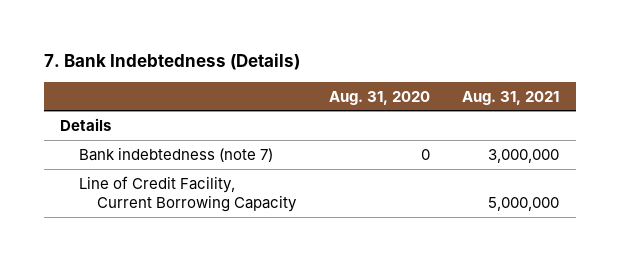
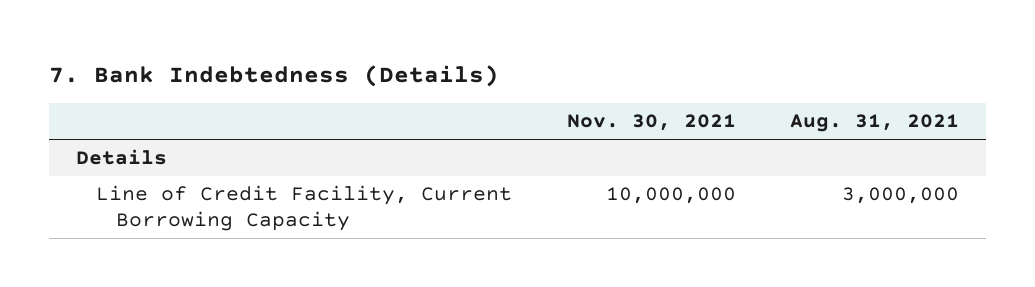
[328,90,430,105] Aug. 31, 2020 -> none
none -> [566,114,736,132] Nov. 30, 2021
[78,146,273,162] Bank indebtedness (note 7) -> none
[488,196,560,211] 5,000,000 -> [842,187,960,205] 3,000,000

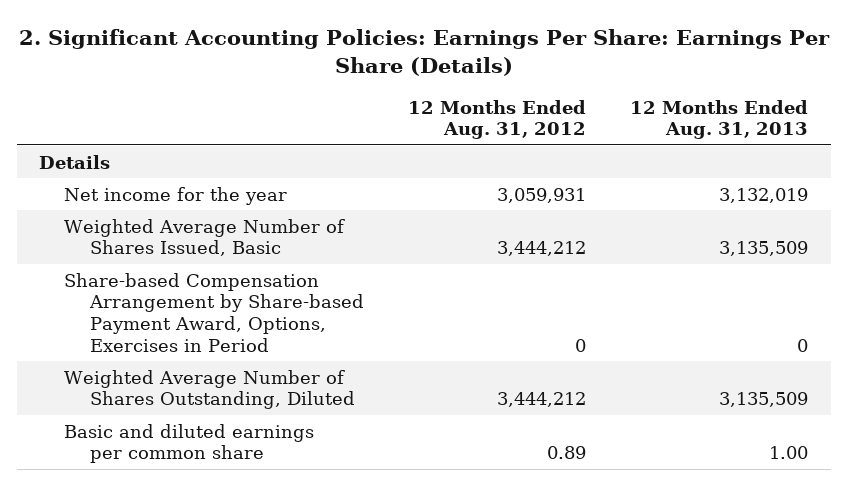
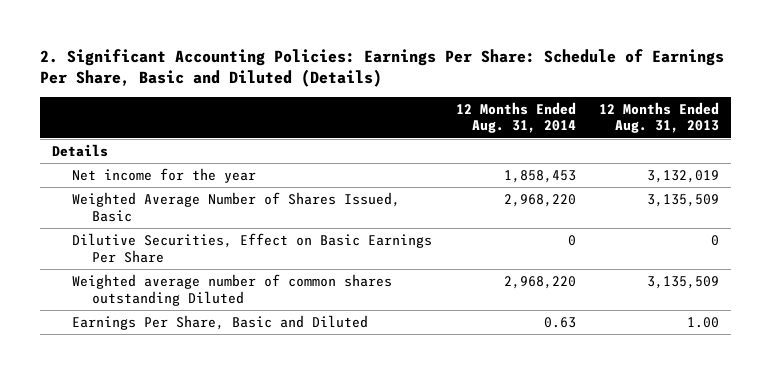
[18,28,830,76] 2. Significant Accounting Policies: Earnings Per Share: Earnings Per Share (Details) -> [40,48,725,87] 2. Significant Accounting Policies: Earnings Per Share: Schedule of Earnings Per Share, Basic and Diluted (Details)
[408,99,587,140] 12 Months Ended Aug. 31, 2012 -> none
none -> [455,101,576,134] 12 Months Ended Aug. 31, 2014
[64,272,365,352] Share-based Compensation Arrangement by Share-based Payment Award, Options, Exercises in Period -> none
none -> [71,232,432,263] Dilutive Securities, Effect on Basic Earnings Per Share
[64,369,356,410] Weighted Average Number of Shares Outstanding, Diluted -> [71,273,392,306] Weighted average number of common shares outstanding Diluted
[64,423,315,464] Basic and diluted earnings per common share -> [71,314,368,330] Earnings Per Share, Basic and Diluted

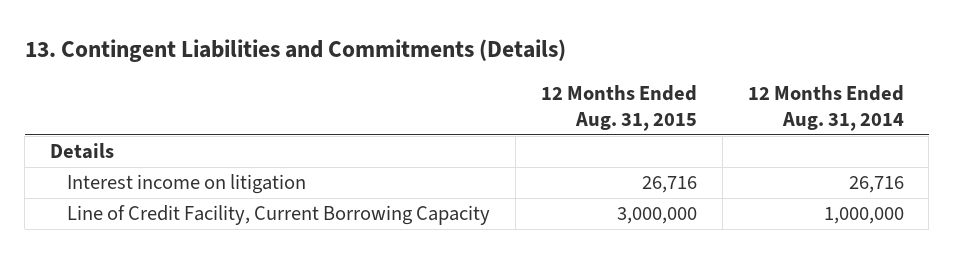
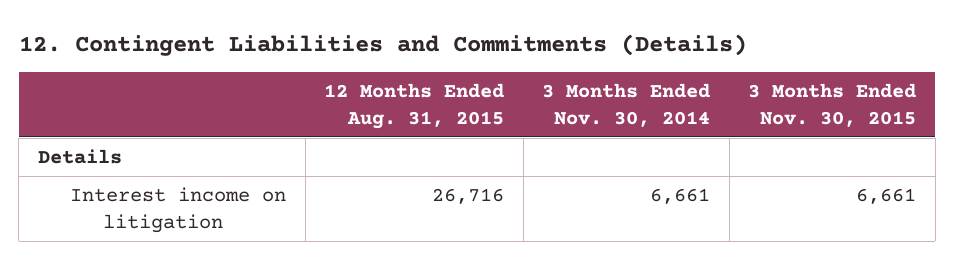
[24,38,566,62] 13. Contingent Liabilities and Commitments (Details) -> [18,34,747,57] 12. Contingent Liabilities and Commitments (Details)
[747,84,904,131] 12 Months Ended Aug. 31, 2014 -> none
none -> [542,82,711,127] 3 Months Ended Nov. 30, 2014
none -> [748,82,917,127] 3 Months Ended Nov. 30, 2015
[66,205,490,226] Line of Credit Facility, Current Borrowing Capacity -> none

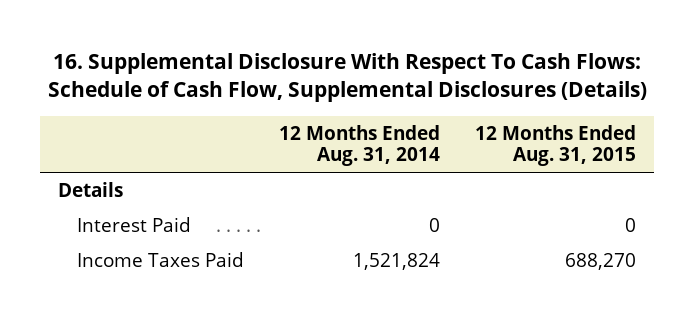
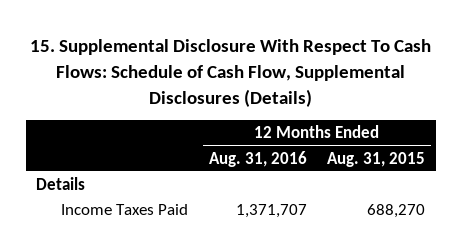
[48,52,648,103] 16. Supplemental Disclosure With Respect To Cash Flows: Schedule of Cash Flow, Supplemental Disclosures (Details) -> [29,38,431,107] 15. Supplemental Disclosure With Respect To Cash Flows: Schedule of Cash Flow, Supplemental Disclosures (Details)
[278,124,440,167] 12 Months Ended Aug. 31, 2014 -> none
none -> [208,150,307,167] Aug. 31, 2016
[76,216,191,232] Interest Paid -> none

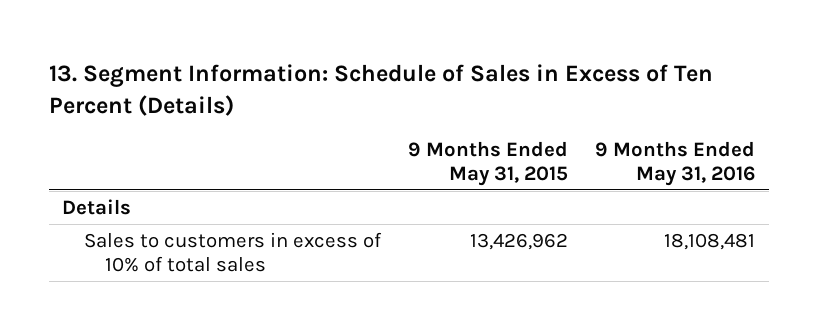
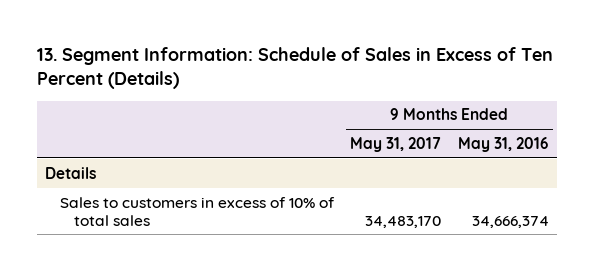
[407,140,568,186] 9 Months Ended May 31, 2015 -> none
none -> [350,136,442,152] May 31, 2017
[663,232,755,250] 18,108,481 -> [471,215,549,228] 34,666,374

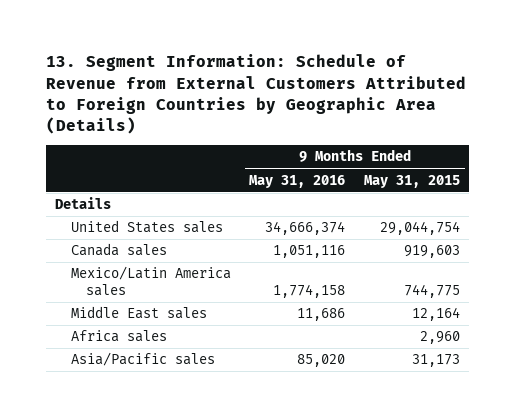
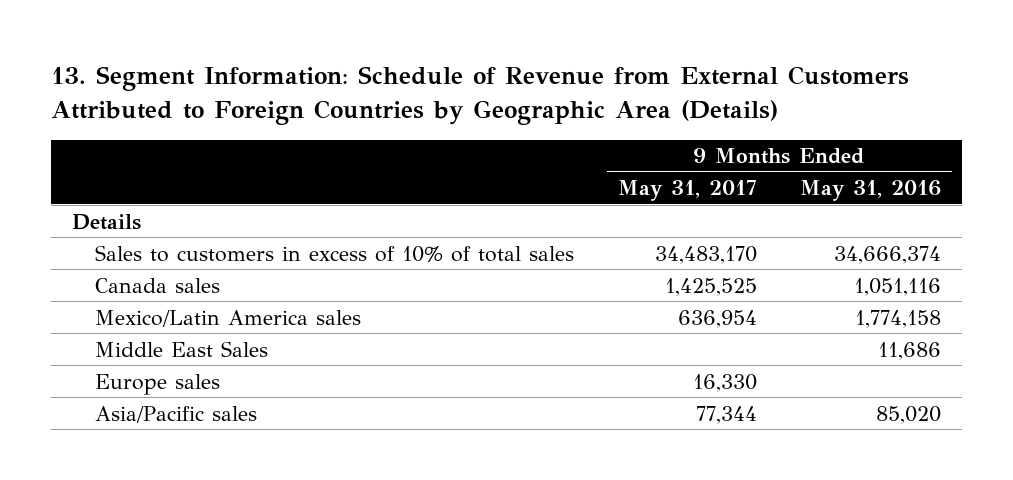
[363,174,460,188] May 31, 2015 -> none
none -> [617,180,757,202] May 31, 2017
[70,220,223,234] United States sales -> [95,244,575,262] Sales to customers in excess of 10% of total sales
[70,330,167,343] Africa sales -> none
[70,306,207,320] Middle East sales -> [95,340,269,357] Middle East Sales
none -> [95,373,221,395] Europe sales

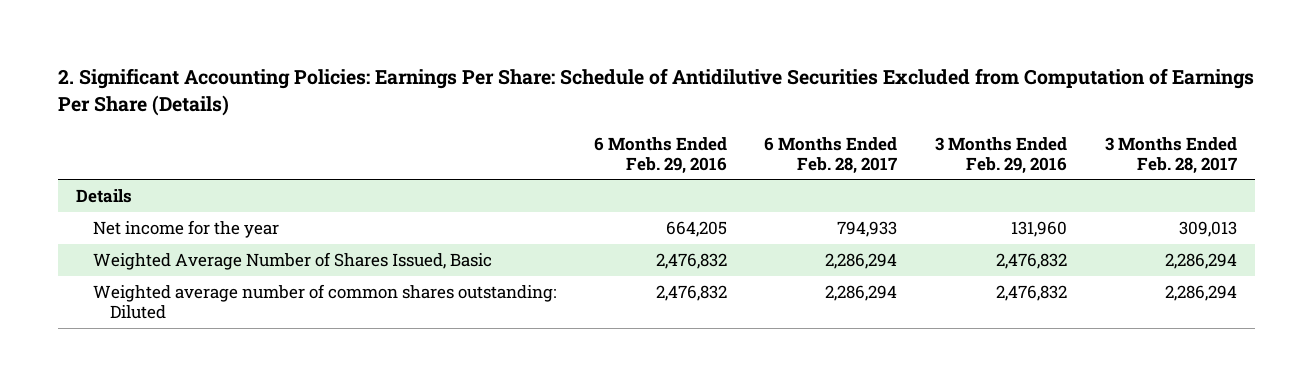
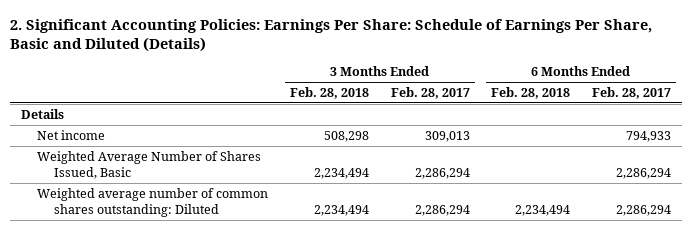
[57,68,1254,116] 2. Significant Accounting Policies: Earnings Per Share: Schedule of Antidilutive Securities Excluded from Computation of Earnings Per Share (Details) -> [10,18,653,53] 2. Significant Accounting Policies: Earnings Per Share: Schedule of Earnings Per Share, Basic and Diluted (Details)
[593,136,727,174] 6 Months Ended Feb. 29, 2016 -> none
[934,136,1067,174] 3 Months Ended Feb. 29, 2016 -> none
none -> [290,87,370,100] Feb. 28, 2018
none -> [491,87,571,100] Feb. 28, 2018
[93,219,280,238] Net income for the year -> [37,129,106,140] Net income

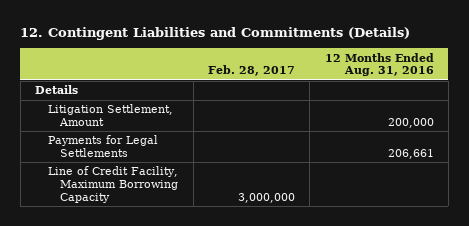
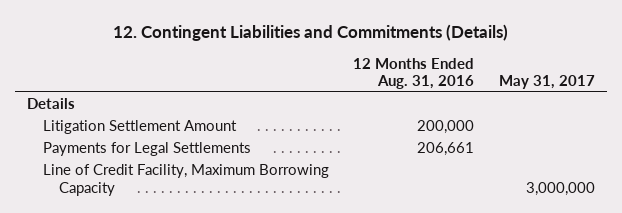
[207,65,295,77] Feb. 28, 2017 -> none
none -> [498,74,595,89] May 31, 2017
[47,104,173,127] Litigation Settlement, Amount -> [43,120,238,135] Litigation Settlement Amount

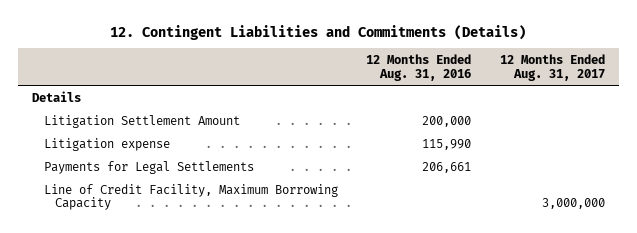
[498,74,595,89] May 31, 2017 -> none
none -> [499,53,605,81] 12 Months Ended Aug. 31, 2017
none -> [43,137,170,151] Litigation expense

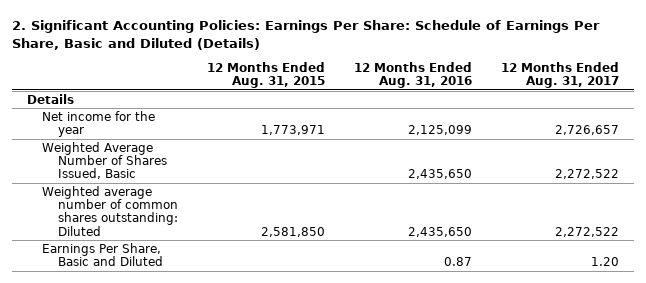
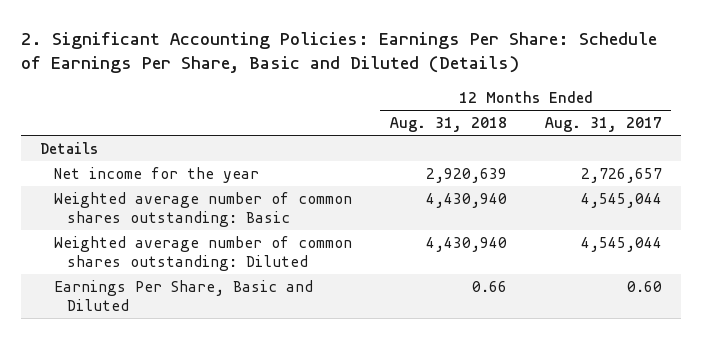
[206,61,325,89] 12 Months Ended Aug. 31, 2015 -> none
[354,61,473,89] 12 Months Ended Aug. 31, 2016 -> none
none -> [389,117,507,133] Aug. 31, 2018
[42,141,167,180] Weighted Average Number of Shares Issued, Basic -> [53,191,352,228] Weighted average number of common shares outstanding: Basic
[555,169,620,180] 2,272,522 -> [580,192,662,208] 4,545,044
[555,226,620,237] 2,272,522 -> [580,236,662,252] 4,545,044
[591,257,620,267] 1.20 -> [626,280,662,292] 0.60

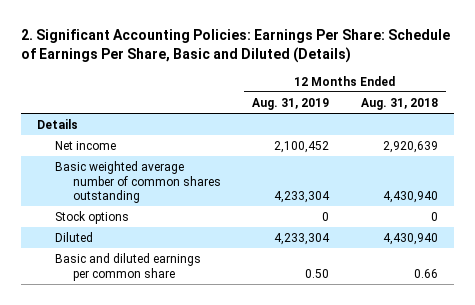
[544,117,662,133] Aug. 31, 2017 -> none
none -> [252,97,330,110] Aug. 31, 2019
[53,166,259,183] Net income for the year -> [54,140,116,150] Net income
[53,191,352,228] Weighted average number of common shares outstanding: Basic -> [54,160,221,204] Basic weighted average number of common shares outstanding
none -> [54,210,129,224] Stock options
[53,235,352,272] Weighted average number of common shares outstanding: Diluted -> [54,231,93,242] Diluted
[53,279,313,312] Earnings Per Share, Basic and Diluted -> [54,252,201,281] Basic and diluted earnings per common share

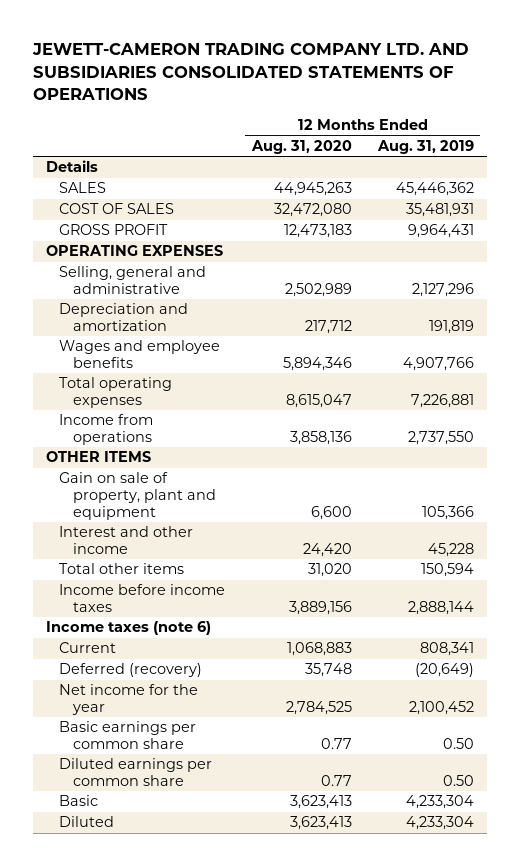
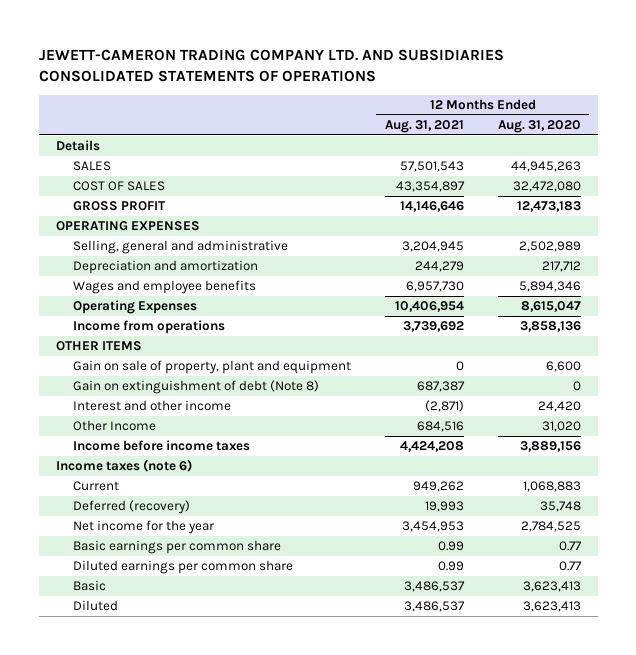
[376,139,474,154] Aug. 31, 2019 -> none
none -> [384,120,464,134] Aug. 31, 2021
[59,377,173,409] Total operating expenses -> [72,300,197,315] Operating Expenses
none -> [72,380,319,395] Gain on extinguishment of debt (Note 8)
[59,563,185,575] Total other items -> [72,420,156,432] Other Income

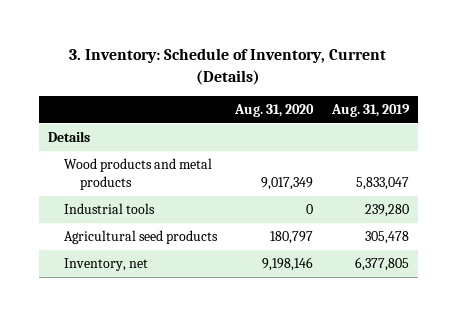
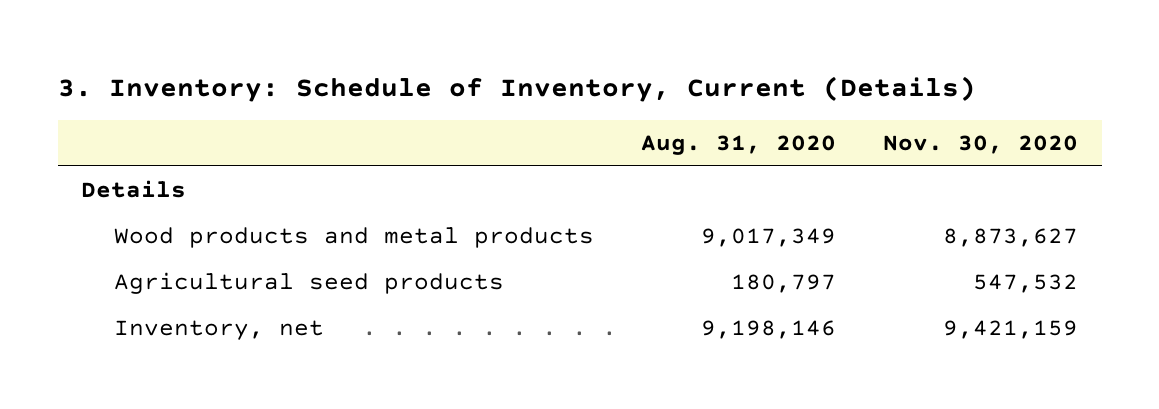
[330,104,410,118] Aug. 31, 2019 -> none
none -> [882,135,1078,155] Nov. 30, 2020
[63,203,155,215] Industrial tools -> none

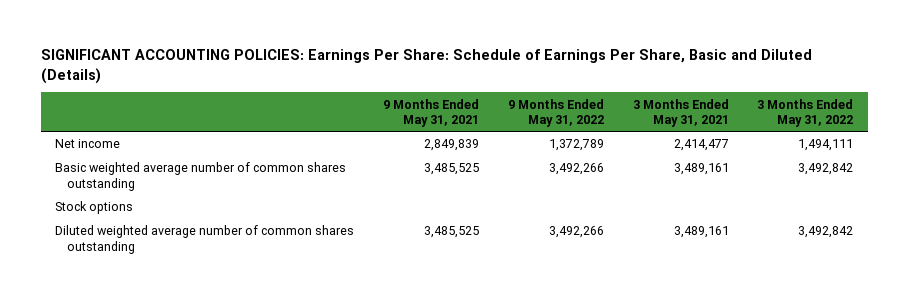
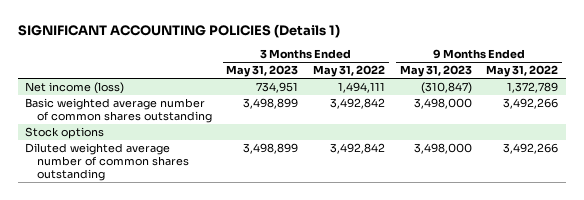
[40,49,812,84] SIGNIFICANT ACCOUNTING POLICIES: Earnings Per Share: Schedule of Earnings Per Share, Basic and Diluted (Details) -> [18,24,341,39] SIGNIFICANT ACCOUNTING POLICIES (Details 1)
[383,98,480,127] 9 Months Ended May 31, 2021 -> none
[632,98,729,127] 3 Months Ended May 31, 2021 -> none
none -> [226,65,299,78] May 31, 2023
none -> [399,65,472,78] May 31, 2023
[55,139,121,149] Net income -> [25,82,125,95] Net income (loss)

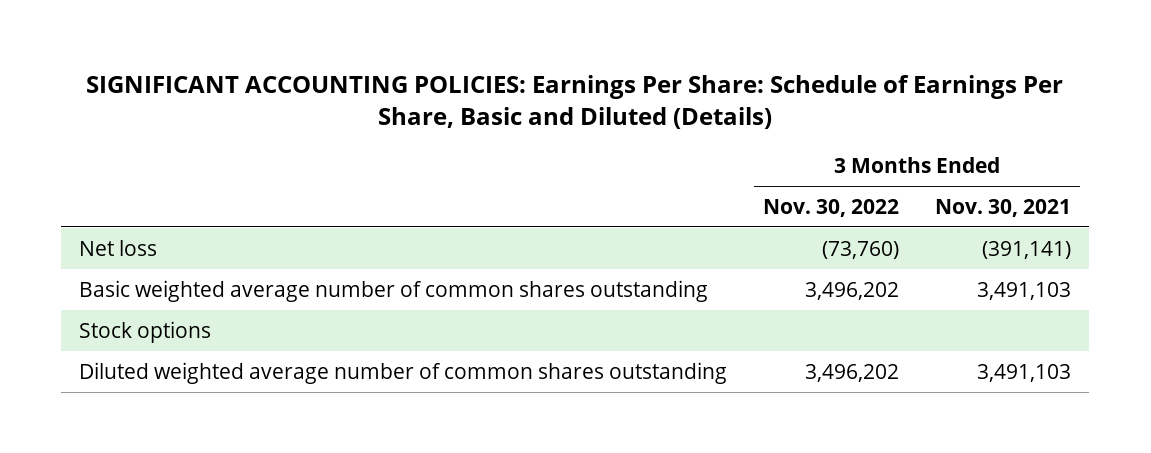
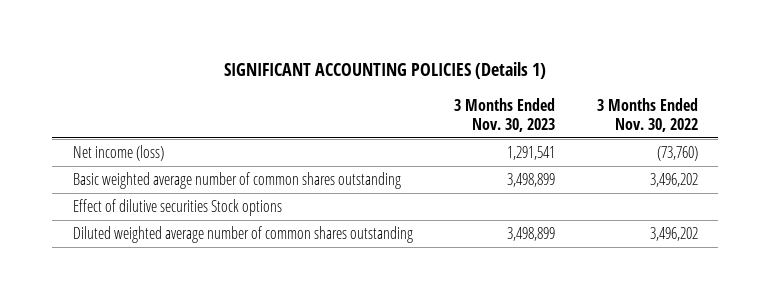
[86,74,1064,129] SIGNIFICANT ACCOUNTING POLICIES: Earnings Per Share: Schedule of Earnings Per Share, Basic and Diluted (Details) -> [224,62,547,80] SIGNIFICANT ACCOUNTING POLICIES (Details 1)
[935,198,1072,217] Nov. 30, 2021 -> none
none -> [454,97,556,132] 3 Months Ended Nov. 30, 2023
[79,239,158,256] Net loss -> [72,145,164,162] Net income (loss)
[79,320,212,343] Stock options -> [72,199,282,217] Effect of dilutive securities Stock options

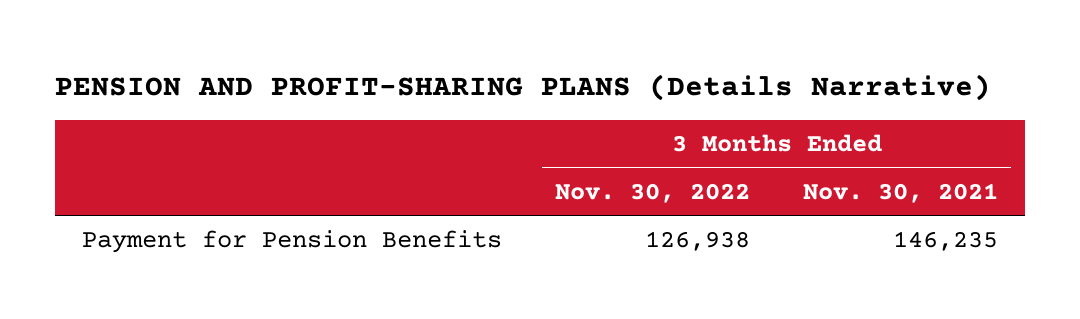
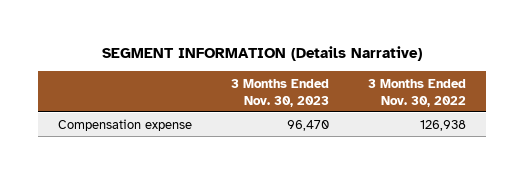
[55,73,992,101] PENSION AND PROFIT-SHARING PLANS (Details Narrative) -> [101,46,422,62] SEGMENT INFORMATION (Details Narrative)
[803,183,999,204] Nov. 30, 2021 -> none
none -> [230,78,329,107] 3 Months Ended Nov. 30, 2023
[81,230,502,254] Payment for Pension Benefits -> [57,119,192,132] Compensation expense

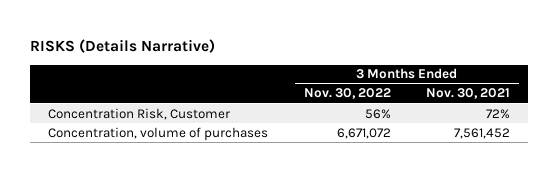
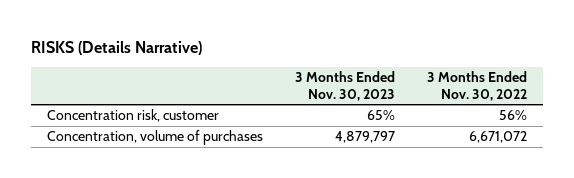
[426,88,511,100] Nov. 30, 2021 -> none
none -> [294,70,395,101] 3 Months Ended Nov. 30, 2023
[47,107,230,120] Concentration Risk, Customer -> [46,109,219,123] Concentration risk, customer

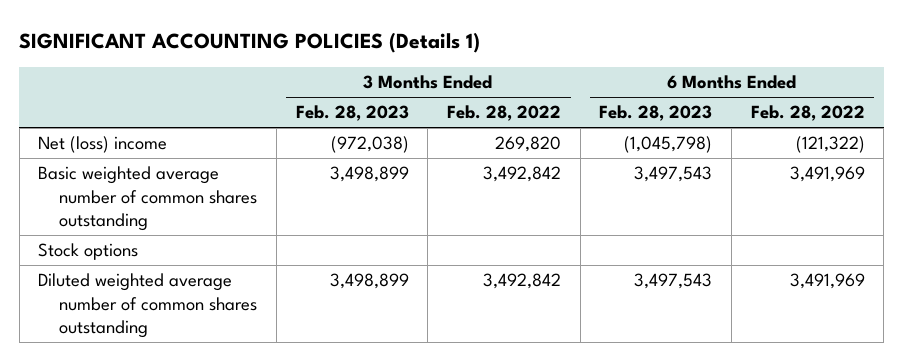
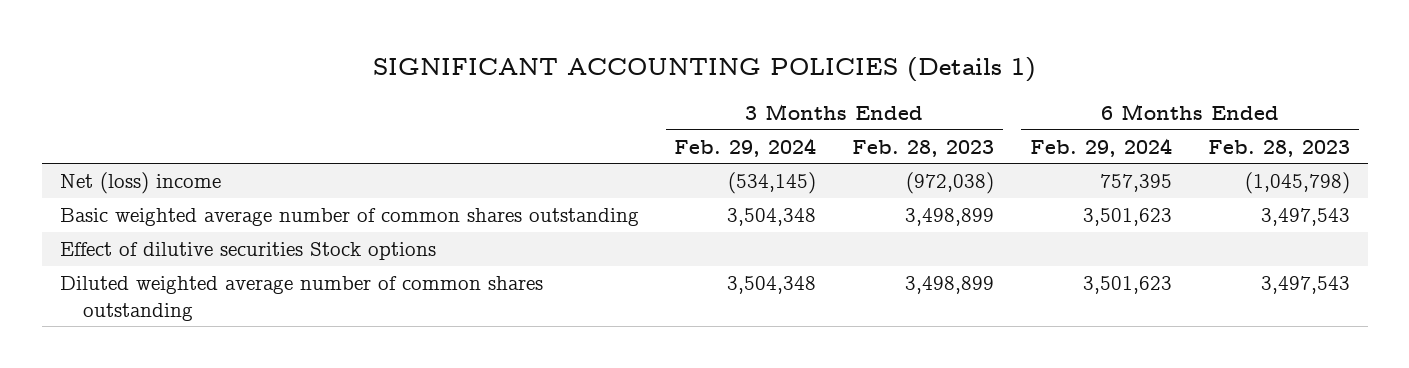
[447,105,562,122] Feb. 28, 2022 -> none
[750,105,865,122] Feb. 28, 2022 -> none
none -> [674,137,817,157] Feb. 29, 2024
none -> [1029,137,1172,157] Feb. 29, 2024
[38,243,139,261] Stock options -> [59,242,436,261] Effect of dilutive securities Stock options

